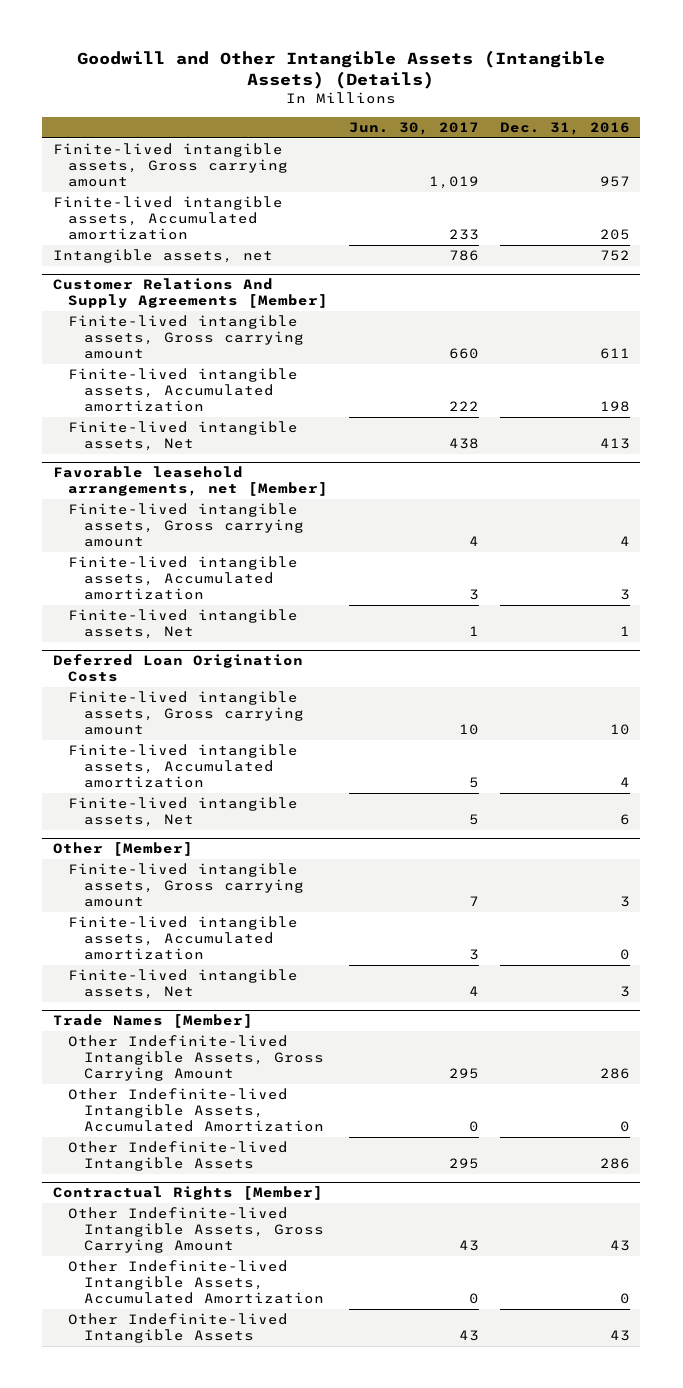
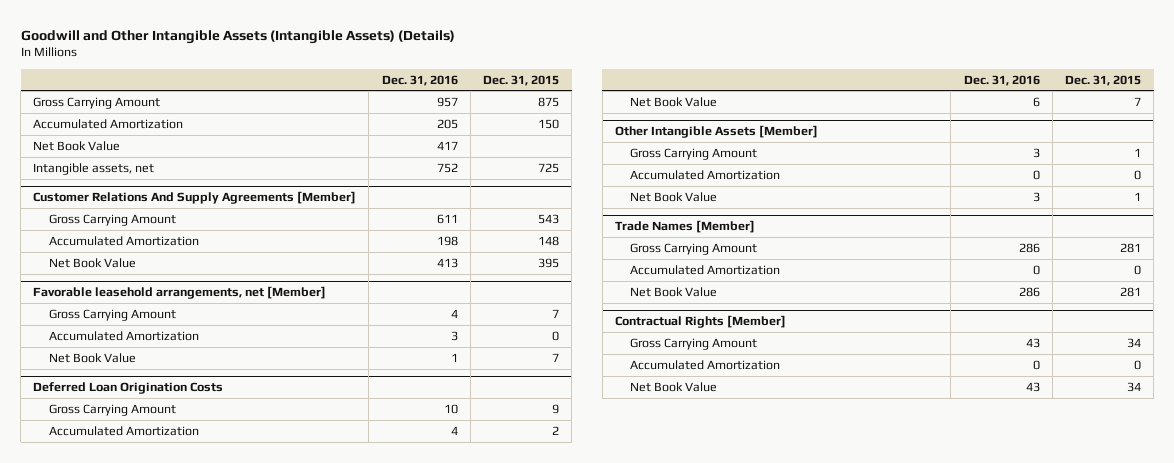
[349,122,480,136] Jun. 30, 2017 -> none
none -> [483,74,560,86] Dec. 31, 2015
[52,143,289,188] Finite-lived intangible assets, Gross carrying amount -> [33,96,161,109] Gross Carrying Amount
[52,196,283,241] Finite-lived intangible assets, Accumulated amortization -> [33,118,184,129] Accumulated Amortization
none -> [33,140,121,151] Net Book Value
[68,315,304,360] Finite-lived intangible assets, Gross carrying amount -> [48,213,176,226] Gross Carrying Amount
[68,368,299,413] Finite-lived intangible assets, Accumulated amortization -> [48,235,199,246] Accumulated Amortization
[68,421,299,452] Finite-lived intangible assets, Net -> [48,257,136,268] Net Book Value
[68,503,304,548] Finite-lived intangible assets, Gross carrying amount -> none
none -> [48,308,176,321] Gross Carrying Amount
[68,556,299,601] Finite-lived intangible assets, Accumulated amortization -> [48,330,199,341] Accumulated Amortization
[68,609,299,640] Finite-lived intangible assets, Net -> [48,352,136,363] Net Book Value
[68,691,304,736] Finite-lived intangible assets, Gross carrying amount -> none
[68,863,304,908] Finite-lived intangible assets, Gross carrying amount -> none
none -> [48,403,176,416] Gross Carrying Amount
[68,744,299,789] Finite-lived intangible assets, Accumulated amortization -> [48,425,199,436] Accumulated Amortization
[68,797,299,828] Finite-lived intangible assets, Net -> [630,96,718,107] Net Book Value
[52,842,193,857] Other [Member] -> [615,125,819,139] Other Intangible Assets [Member]
none -> [630,147,758,160] Gross Carrying Amount
[68,916,299,961] Finite-lived intangible assets, Accumulated amortization -> [630,169,781,180] Accumulated Amortization
[68,969,299,1000] Finite-lived intangible assets, Net -> [630,191,718,202] Net Book Value
[68,1035,324,1082] Other Indefinite-lived Intangible Assets, Gross Carrying Amount -> [630,242,758,255] Gross Carrying Amount
[68,1088,324,1133] Other Indefinite-lived Intangible Assets, Accumulated Amortization -> [630,264,781,275] Accumulated Amortization
[68,1141,289,1172] Other Indefinite-lived Intangible Assets -> [630,286,718,297] Net Book Value
[68,1207,324,1254] Other Indefinite-lived Intangible Assets, Gross Carrying Amount -> [630,337,758,350] Gross Carrying Amount
[68,1260,324,1305] Other Indefinite-lived Intangible Assets, Accumulated Amortization -> [630,359,781,370] Accumulated Amortization
[68,1313,289,1344] Other Indefinite-lived Intangible Assets -> [630,381,718,392] Net Book Value

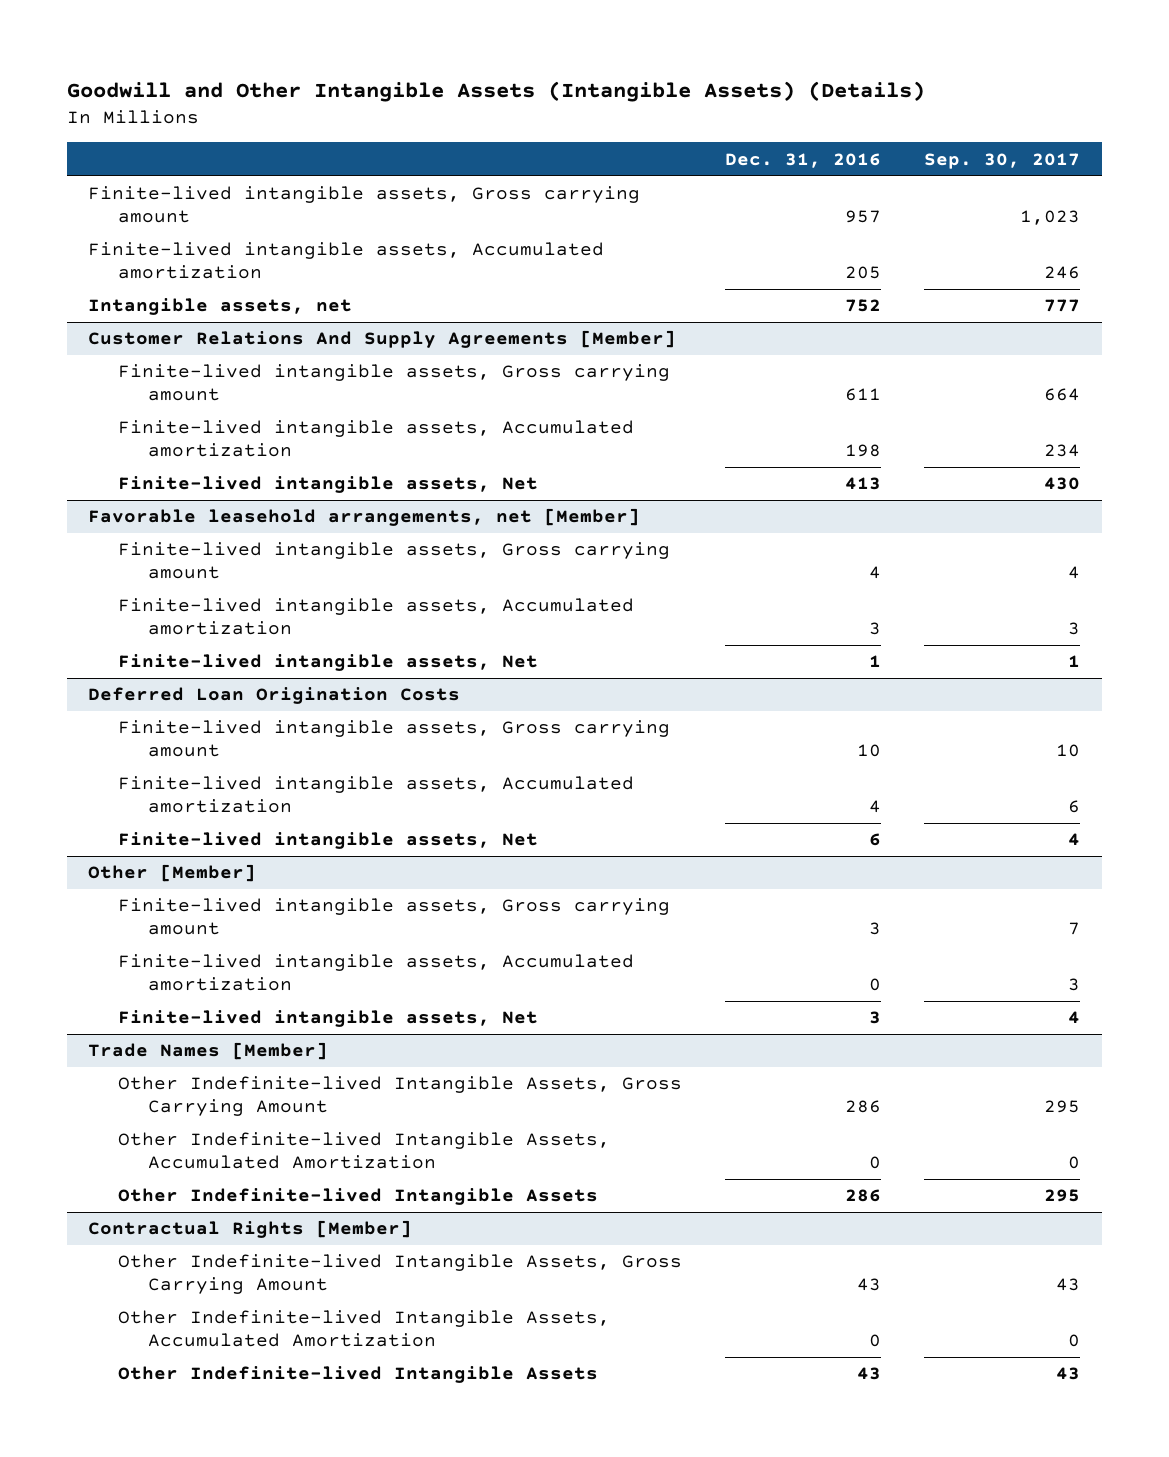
[483,74,560,86] Dec. 31, 2015 -> none
none -> [924,152,1081,169] Sep. 30, 2017
[33,140,121,151] Net Book Value -> none
[33,96,161,109] Gross Carrying Amount -> [88,186,641,224] Finite-lived intangible assets, Gross carrying amount
[33,118,184,129] Accumulated Amortization -> [88,242,605,280] Finite-lived intangible assets, Accumulated amortization
[48,213,176,226] Gross Carrying Amount -> [118,364,671,402] Finite-lived intangible assets, Gross carrying amount
[48,235,199,246] Accumulated Amortization -> [118,420,635,458] Finite-lived intangible assets, Accumulated amortization
[48,257,136,268] Net Book Value -> [118,476,539,494] Finite-lived intangible assets, Net
[48,308,176,321] Gross Carrying Amount -> none
none -> [118,542,671,580] Finite-lived intangible assets, Gross carrying amount
[48,330,199,341] Accumulated Amortization -> [118,598,635,636] Finite-lived intangible assets, Accumulated amortization
[48,352,136,363] Net Book Value -> [118,654,539,672] Finite-lived intangible assets, Net
[48,403,176,416] Gross Carrying Amount -> none
[630,147,758,160] Gross Carrying Amount -> none
none -> [118,720,671,758] Finite-lived intangible assets, Gross carrying amount
[48,425,199,436] Accumulated Amortization -> [118,776,635,814] Finite-lived intangible assets, Accumulated amortization
[630,96,718,107] Net Book Value -> [118,832,539,850] Finite-lived intangible assets, Net
[615,125,819,139] Other Intangible Assets [Member] -> [88,864,257,883] Other [Member]
none -> [118,898,671,936] Finite-lived intangible assets, Gross carrying amount
[630,169,781,180] Accumulated Amortization -> [118,954,635,992] Finite-lived intangible assets, Accumulated amortization
[630,191,718,202] Net Book Value -> [118,1010,539,1028] Finite-lived intangible assets, Net
[630,242,758,255] Gross Carrying Amount -> [118,1076,683,1117] Other Indefinite-lived Intangible Assets, Gross Carrying Amount
[630,264,781,275] Accumulated Amortization -> [118,1132,611,1170] Other Indefinite-lived Intangible Assets, Accumulated Amortization
[630,286,718,297] Net Book Value -> [118,1188,599,1206] Other Indefinite-lived Intangible Assets
[630,337,758,350] Gross Carrying Amount -> [118,1254,683,1295] Other Indefinite-lived Intangible Assets, Gross Carrying Amount
[630,359,781,370] Accumulated Amortization -> [118,1310,611,1348] Other Indefinite-lived Intangible Assets, Accumulated Amortization
[630,381,718,392] Net Book Value -> [118,1366,599,1384] Other Indefinite-lived Intangible Assets

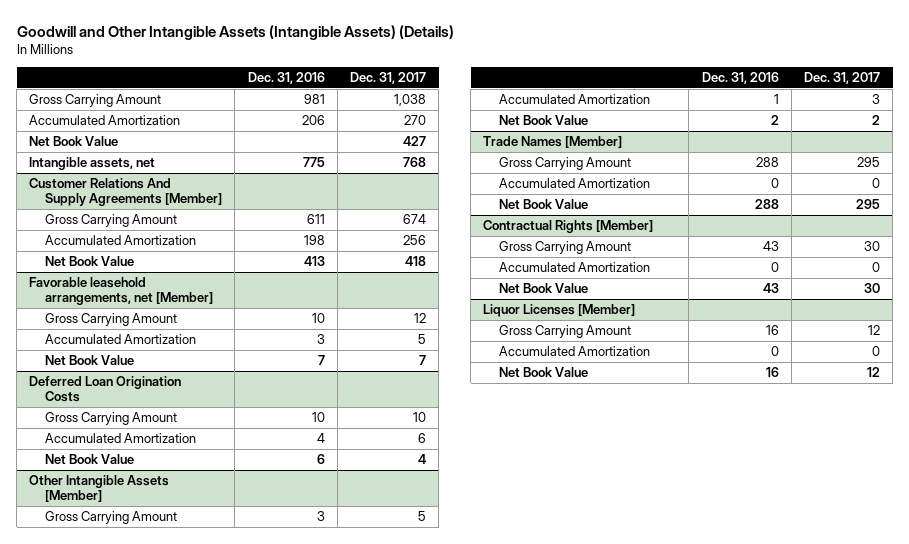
[924,152,1081,169] Sep. 30, 2017 -> none
none -> [349,72,426,85] Dec. 31, 2017
[88,186,641,224] Finite-lived intangible assets, Gross carrying amount -> none
none -> [29,94,162,108] Gross Carrying Amount
[88,242,605,280] Finite-lived intangible assets, Accumulated amortization -> [29,115,181,126] Accumulated Amortization
[845,266,882,280] 205 -> [301,115,325,126] 206
none -> [29,136,119,147] Net Book Value
[845,299,882,313] 752 -> [302,157,325,168] 775
[118,364,671,402] Finite-lived intangible assets, Gross carrying amount -> [45,214,178,228] Gross Carrying Amount
[118,420,635,458] Finite-lived intangible assets, Accumulated amortization -> [45,235,197,246] Accumulated Amortization
[118,476,539,494] Finite-lived intangible assets, Net -> [45,256,135,267] Net Book Value
[118,542,671,580] Finite-lived intangible assets, Gross carrying amount -> none
[118,654,539,672] Finite-lived intangible assets, Net -> none
none -> [45,313,178,327] Gross Carrying Amount
[118,598,635,636] Finite-lived intangible assets, Accumulated amortization -> [45,334,197,345] Accumulated Amortization
none -> [45,355,135,366] Net Book Value
[118,720,671,758] Finite-lived intangible assets, Gross carrying amount -> none
[118,898,671,936] Finite-lived intangible assets, Gross carrying amount -> none
[118,1010,539,1028] Finite-lived intangible assets, Net -> none
none -> [45,412,178,426] Gross Carrying Amount
[118,776,635,814] Finite-lived intangible assets, Accumulated amortization -> [45,433,197,444] Accumulated Amortization
[118,832,539,850] Finite-lived intangible assets, Net -> [45,454,135,465] Net Book Value
[88,864,257,883] Other [Member] -> [29,475,170,503] Other Intangible Assets [Member]
none -> [45,511,178,525] Gross Carrying Amount
[118,954,635,992] Finite-lived intangible assets, Accumulated amortization -> [499,94,651,105] Accumulated Amortization
[869,978,882,992] 0 -> [773,94,779,105] 1
none -> [499,115,589,126] Net Book Value
[118,1188,599,1206] Other Indefinite-lived Intangible Assets -> none
[118,1076,683,1117] Other Indefinite-lived Intangible Assets, Gross Carrying Amount -> [499,157,632,171] Gross Carrying Amount
[845,1100,882,1114] 286 -> [755,157,779,168] 288
[118,1132,611,1170] Other Indefinite-lived Intangible Assets, Accumulated Amortization -> [499,178,651,189] Accumulated Amortization
none -> [499,199,589,210] Net Book Value
[118,1254,683,1295] Other Indefinite-lived Intangible Assets, Gross Carrying Amount -> [499,241,632,255] Gross Carrying Amount
[118,1310,611,1348] Other Indefinite-lived Intangible Assets, Accumulated Amortization -> [499,262,651,273] Accumulated Amortization
[118,1366,599,1384] Other Indefinite-lived Intangible Assets -> [499,283,589,294] Net Book Value
none -> [483,304,636,318] Liquor Licenses [Member]
none -> [499,325,632,339] Gross Carrying Amount
none -> [499,346,651,357] Accumulated Amortization
none -> [499,367,589,378] Net Book Value

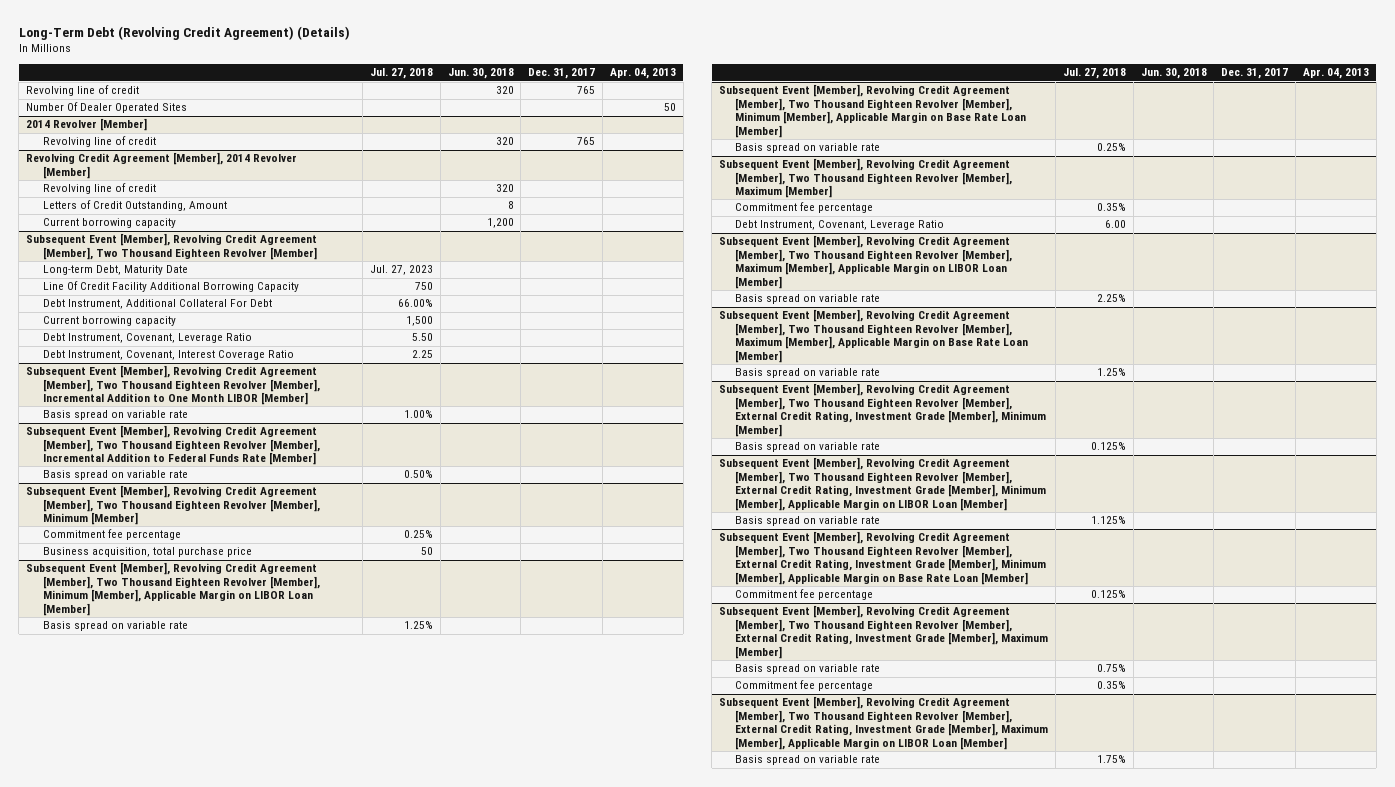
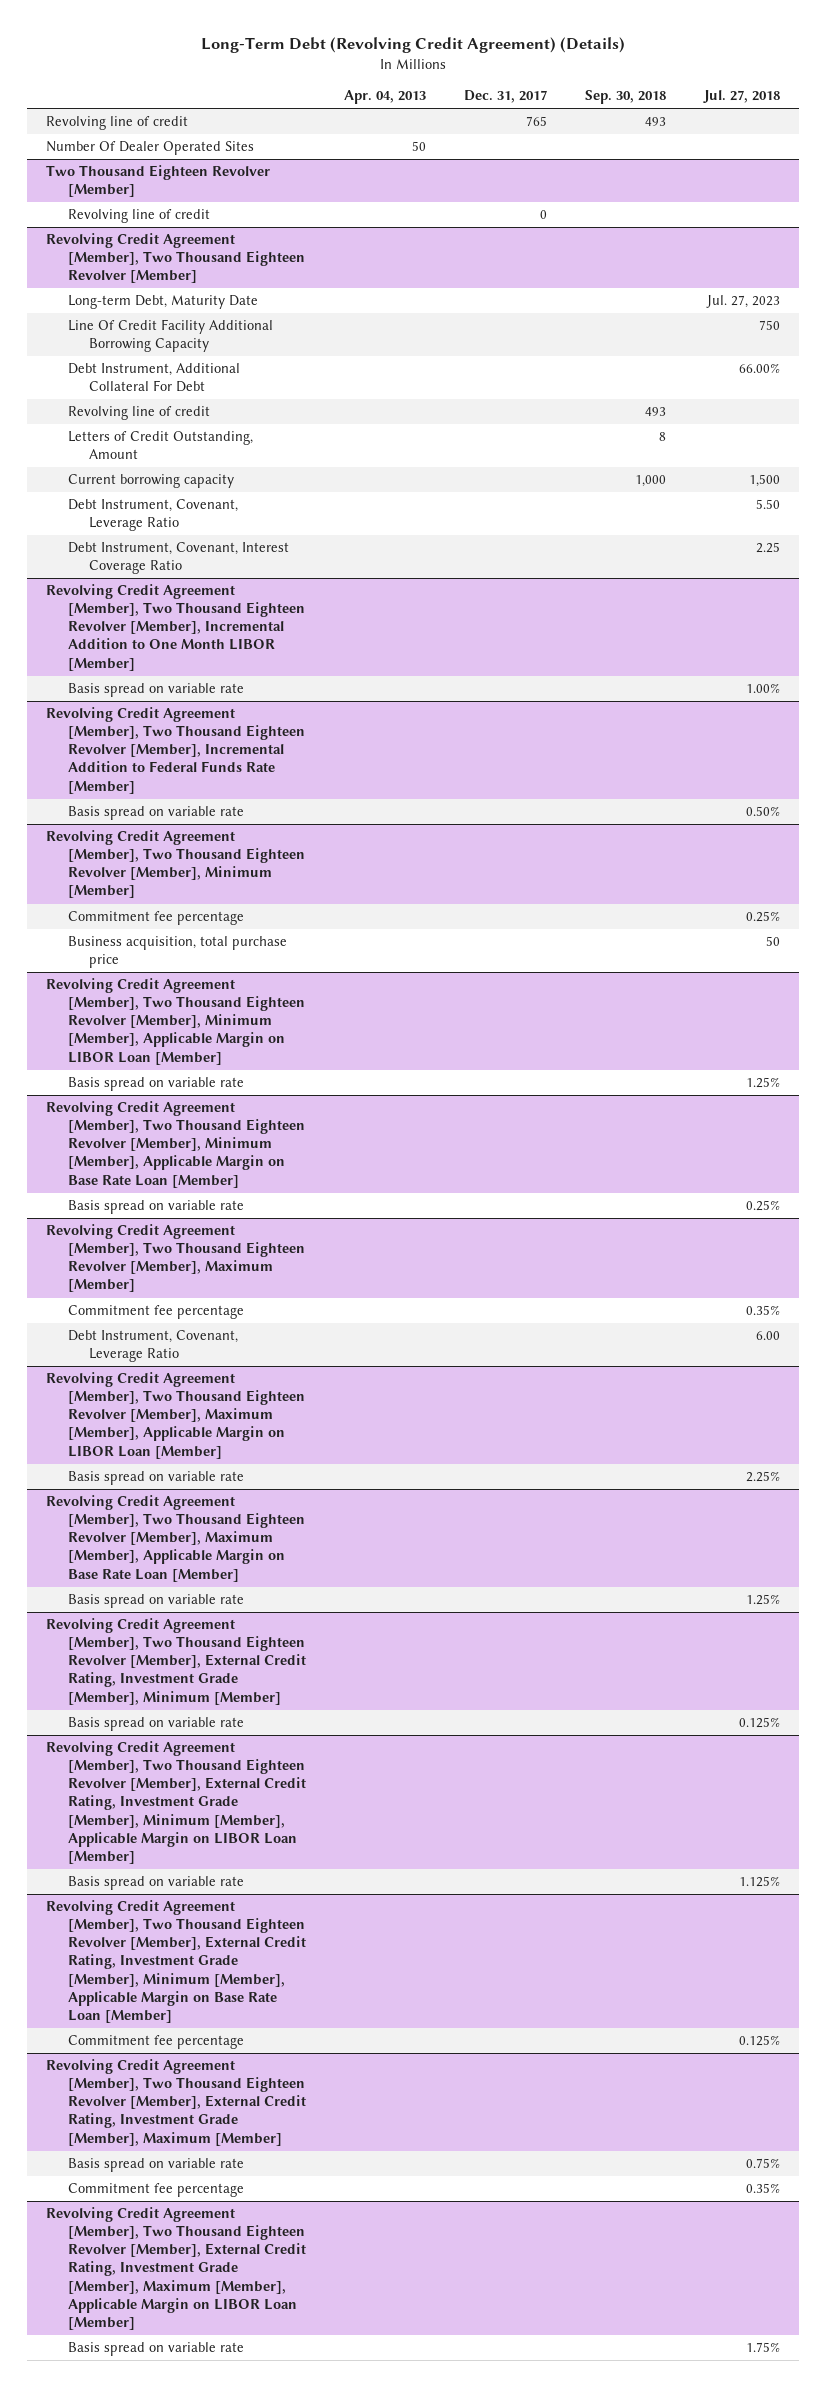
[447,68,514,80] Jun. 30, 2018 -> none
none -> [584,90,666,105] Sep. 30, 2018
[26,118,148,132] 2014 Revolver [Member] -> none
[26,152,298,179] Revolving Credit Agreement [Member], 2014 Revolver [Member] -> none
[42,183,156,195] Revolving line of credit -> none
[42,200,227,212] Letters of Credit Outstanding, Amount -> none
[42,218,176,229] Current borrowing capacity -> none
none -> [45,165,270,198] Two Thousand Eighteen Revolver [Member]
[577,137,596,146] 765 -> [539,210,547,220] 0
[26,233,318,260] Subsequent Event [Member], Revolving Credit Agreement [Member], Two Thousand Eighteen Revolver [Member] -> [45,233,305,284] Revolving Credit Agreement [Member], Two Thousand Eighteen Revolver [Member]
none -> [67,406,210,421] Revolving line of credit
none -> [67,431,253,460] Letters of Credit Outstanding, Amount
[26,365,320,406] Subsequent Event [Member], Revolving Credit Agreement [Member], Two Thousand Eighteen Revolver [Member], Incremental Addition to One Month LIBOR [Member] -> [45,584,305,671] Revolving Credit Agreement [Member], Two Thousand Eighteen Revolver [Member], Incremental Addition to One Month LIBOR [Member]
[26,425,320,466] Subsequent Event [Member], Revolving Credit Agreement [Member], Two Thousand Eighteen Revolver [Member], Incremental Addition to Federal Funds Rate [Member] -> [45,707,305,794] Revolving Credit Agreement [Member], Two Thousand Eighteen Revolver [Member], Incremental Addition to Federal Funds Rate [Member]
[26,485,320,526] Subsequent Event [Member], Revolving Credit Agreement [Member], Two Thousand Eighteen Revolver [Member], Minimum [Member] -> [45,830,305,899] Revolving Credit Agreement [Member], Two Thousand Eighteen Revolver [Member], Minimum [Member]
[26,562,320,616] Subsequent Event [Member], Revolving Credit Agreement [Member], Two Thousand Eighteen Revolver [Member], Minimum [Member], Applicable Margin on LIBOR Loan [Member] -> [45,978,305,1065] Revolving Credit Agreement [Member], Two Thousand Eighteen Revolver [Member], Minimum [Member], Applicable Margin on LIBOR Loan [Member]
[719,84,1027,138] Subsequent Event [Member], Revolving Credit Agreement [Member], Two Thousand Eighteen Revolver [Member], Minimum [Member], Applicable Margin on Base Rate Loan [Member] -> [45,1101,305,1188] Revolving Credit Agreement [Member], Two Thousand Eighteen Revolver [Member], Minimum [Member], Applicable Margin on Base Rate Loan [Member]
[719,158,1013,199] Subsequent Event [Member], Revolving Credit Agreement [Member], Two Thousand Eighteen Revolver [Member], Maximum [Member] -> [45,1224,305,1293] Revolving Credit Agreement [Member], Two Thousand Eighteen Revolver [Member], Maximum [Member]
[719,235,1013,289] Subsequent Event [Member], Revolving Credit Agreement [Member], Two Thousand Eighteen Revolver [Member], Maximum [Member], Applicable Margin on LIBOR Loan [Member] -> [45,1372,305,1459] Revolving Credit Agreement [Member], Two Thousand Eighteen Revolver [Member], Maximum [Member], Applicable Margin on LIBOR Loan [Member]
[719,309,1029,363] Subsequent Event [Member], Revolving Credit Agreement [Member], Two Thousand Eighteen Revolver [Member], Maximum [Member], Applicable Margin on Base Rate Loan [Member] -> [45,1495,305,1582] Revolving Credit Agreement [Member], Two Thousand Eighteen Revolver [Member], Maximum [Member], Applicable Margin on Base Rate Loan [Member]
[719,383,1047,437] Subsequent Event [Member], Revolving Credit Agreement [Member], Two Thousand Eighteen Revolver [Member], External Credit Rating, Investment Grade [Member], Minimum [Member] -> [45,1618,306,1705] Revolving Credit Agreement [Member], Two Thousand Eighteen Revolver [Member], External Credit Rating, Investment Grade [Member], Minimum [Member]
[719,457,1047,511] Subsequent Event [Member], Revolving Credit Agreement [Member], Two Thousand Eighteen Revolver [Member], External Credit Rating, Investment Grade [Member], Minimum [Member], Applicable Margin on LIBOR Loan [Member] -> [45,1741,306,1864] Revolving Credit Agreement [Member], Two Thousand Eighteen Revolver [Member], External Credit Rating, Investment Grade [Member], Minimum [Member], Applicable Margin on LIBOR Loan [Member]
[719,531,1047,585] Subsequent Event [Member], Revolving Credit Agreement [Member], Two Thousand Eighteen Revolver [Member], External Credit Rating, Investment Grade [Member], Minimum [Member], Applicable Margin on Base Rate Loan [Member] -> [45,1900,306,2023] Revolving Credit Agreement [Member], Two Thousand Eighteen Revolver [Member], External Credit Rating, Investment Grade [Member], Minimum [Member], Applicable Margin on Base Rate Loan [Member]
[719,605,1049,659] Subsequent Event [Member], Revolving Credit Agreement [Member], Two Thousand Eighteen Revolver [Member], External Credit Rating, Investment Grade [Member], Maximum [Member] -> [45,2059,306,2146] Revolving Credit Agreement [Member], Two Thousand Eighteen Revolver [Member], External Credit Rating, Investment Grade [Member], Maximum [Member]
[719,696,1049,750] Subsequent Event [Member], Revolving Credit Agreement [Member], Two Thousand Eighteen Revolver [Member], External Credit Rating, Investment Grade [Member], Maximum [Member], Applicable Margin on LIBOR Loan [Member] -> [45,2207,306,2330] Revolving Credit Agreement [Member], Two Thousand Eighteen Revolver [Member], External Credit Rating, Investment Grade [Member], Maximum [Member], Applicable Margin on LIBOR Loan [Member]

